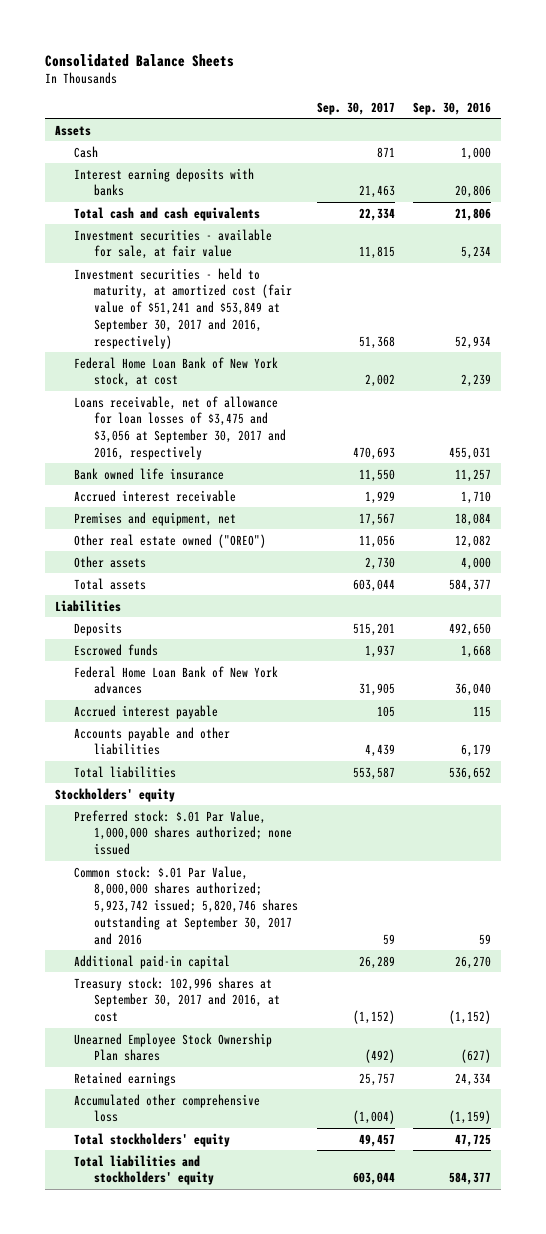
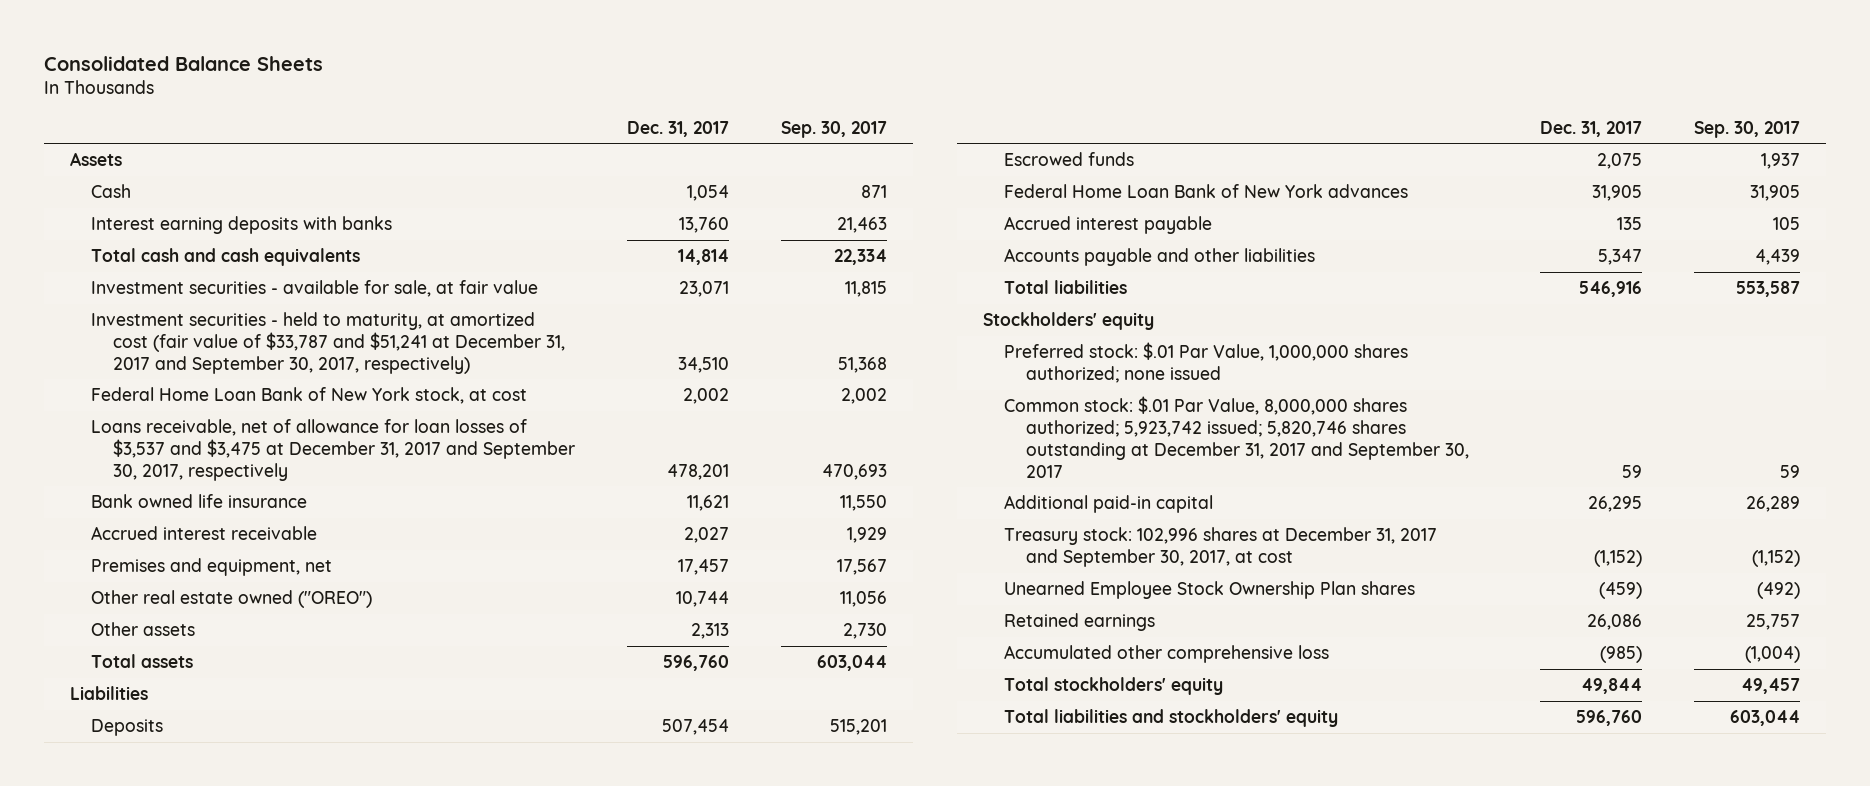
[413,101,492,115] Sep. 30, 2016 -> none
none -> [627,120,730,137] Dec. 31, 2017
[74,267,292,349] Investment securities - held to maturity, at amortized cost (fair value of $51,241 and $53,849 at September 30, 2017 and 2016, respectively) -> [91,311,566,374] Investment securities - held to maturity, at amortized cost (fair value of $33,787 and $51,241 at December 31, 2017 and September 30, 2017, respectively)
[74,395,286,460] Loans receivable, net of allowance for loan losses of $3,475 and $3,056 at September 30, 2017 and 2016, respectively -> [91,418,576,481] Loans receivable, net of allowance for loan losses of $3,537 and $3,475 at December 31, 2017 and September 30, 2017, respectively
[74,865,298,945] Common stock: $.01 Par Value, 8,000,000 shares authorized; 5,923,742 issued; 5,820,746 shares outstanding at September 30, 2017 and 2016 -> [1004,395,1470,478] Common stock: $.01 Par Value, 8,000,000 shares authorized; 5,923,742 issued; 5,820,746 shares outstanding at December 31, 2017 and September 30, 2017
[74,976,280,1023] Treasury stock: 102,996 shares at September 30, 2017 and 2016, at cost -> [1004,526,1438,567] Treasury stock: 102,996 shares at December 31, 2017 and September 30, 2017, at cost

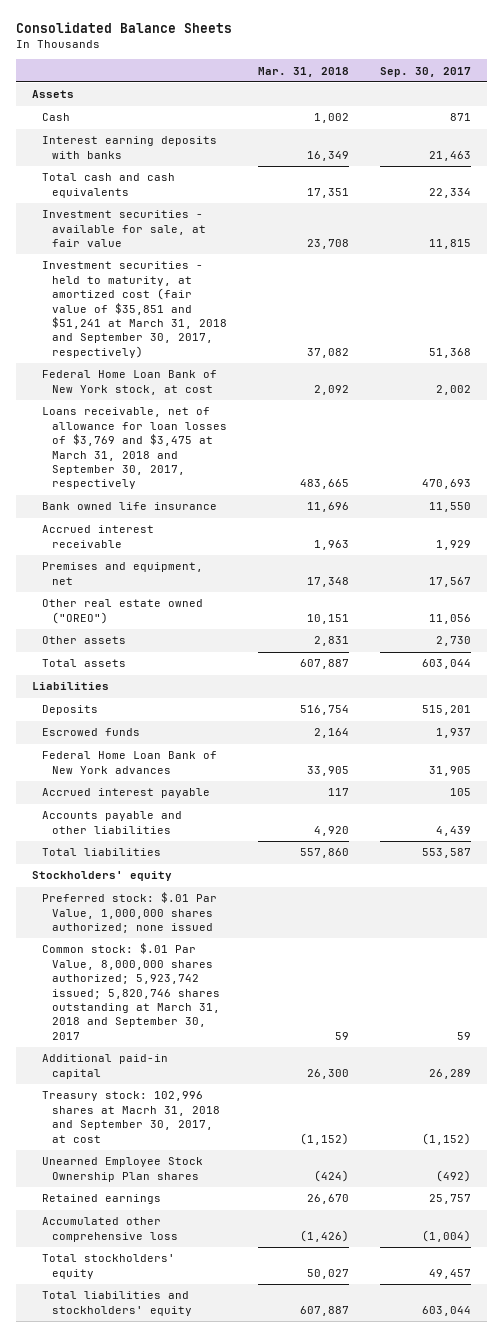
[627,120,730,137] Dec. 31, 2017 -> none
none -> [258,66,350,77] Mar. 31, 2018
[91,311,566,374] Investment securities - held to maturity, at amortized cost (fair value of $33,787 and $51,241 at December 31, 2017 and September 30, 2017, respectively) -> [41,261,227,358] Investment securities - held to maturity, at amortized cost (fair value of $35,851 and $51,241 at March 31, 2018 and September 30, 2017, respectively)
[91,418,576,481] Loans receivable, net of allowance for loan losses of $3,537 and $3,475 at December 31, 2017 and September 30, 2017, respectively -> [41,407,227,490] Loans receivable, net of allowance for loan losses of $3,769 and $3,475 at March 31, 2018 and September 30, 2017, respectively
[1004,395,1470,478] Common stock: $.01 Par Value, 8,000,000 shares authorized; 5,923,742 issued; 5,820,746 shares outstanding at December 31, 2017 and September 30, 2017 -> [41,943,220,1040] Common stock: $.01 Par Value, 8,000,000 shares authorized; 5,923,742 issued; 5,820,746 shares outstanding at March 31, 2018 and September 30, 2017
[1004,526,1438,567] Treasury stock: 102,996 shares at December 31, 2017 and September 30, 2017, at cost -> [41,1091,220,1143] Treasury stock: 102,996 shares at Macrh 31, 2018 and September 30, 2017, at cost

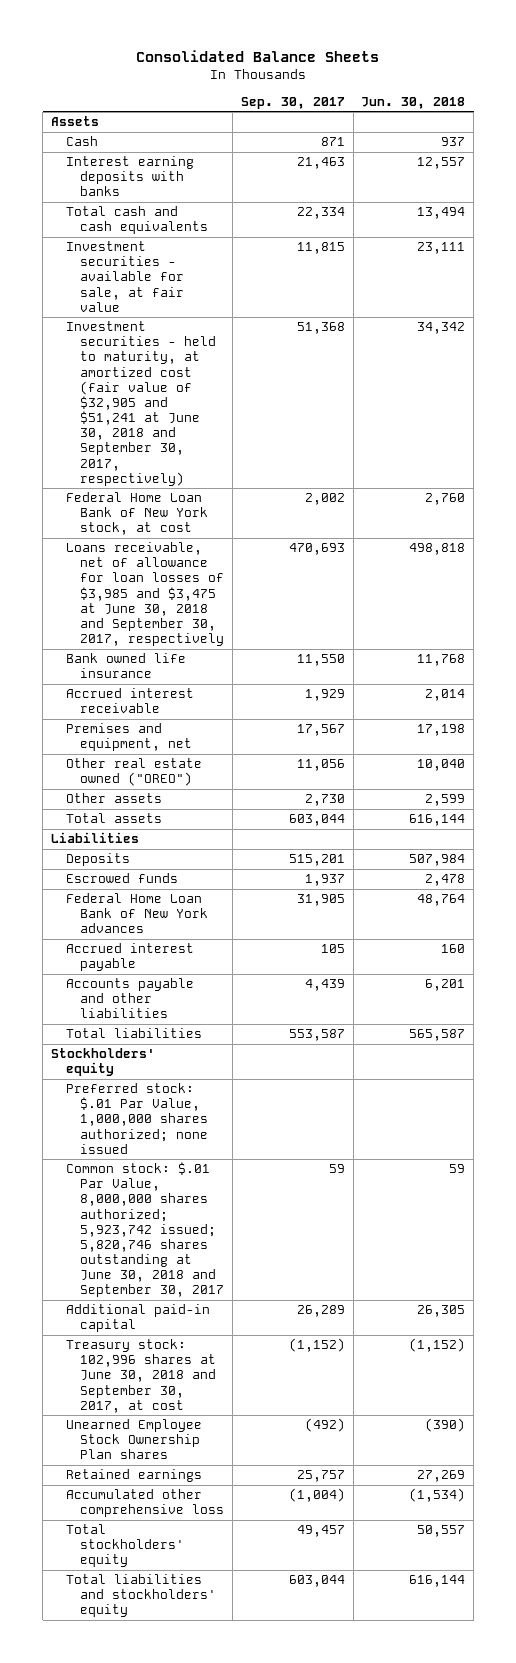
[258,66,350,77] Mar. 31, 2018 -> none
none -> [361,96,466,109] Jun. 30, 2018
[41,261,227,358] Investment securities - held to maturity, at amortized cost (fair value of $35,851 and $51,241 at March 31, 2018 and September 30, 2017, respectively) -> [65,321,217,486] Investment securities - held to maturity, at amortized cost (fair value of $32,905 and $51,241 at June 30, 2018 and September 30, 2017, respectively)
[41,407,227,490] Loans receivable, net of allowance for loan losses of $3,769 and $3,475 at March 31, 2018 and September 30, 2017, respectively -> [65,542,225,647] Loans receivable, net of allowance for loan losses of $3,985 and $3,475 at June 30, 2018 and September 30, 2017, respectively
[41,943,220,1040] Common stock: $.01 Par Value, 8,000,000 shares authorized; 5,923,742 issued; 5,820,746 shares outstanding at March 31, 2018 and September 30, 2017 -> [65,1162,225,1298] Common stock: $.01 Par Value, 8,000,000 shares authorized; 5,923,742 issued; 5,820,746 shares outstanding at June 30, 2018 and September 30, 2017
[41,1091,220,1143] Treasury stock: 102,996 shares at Macrh 31, 2018 and September 30, 2017, at cost -> [65,1339,217,1413] Treasury stock: 102,996 shares at June 30, 2018 and September 30, 2017, at cost

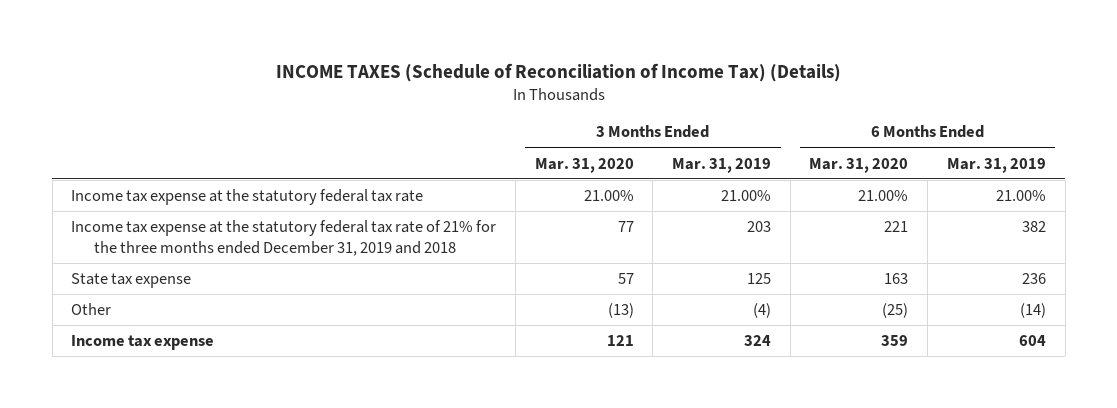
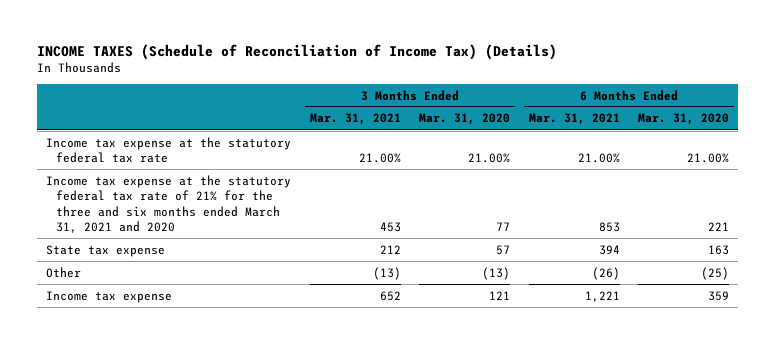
[672,157,772,173] Mar. 31, 2019 -> none
[946,157,1046,173] Mar. 31, 2019 -> none
none -> [309,113,401,126] Mar. 31, 2021
none -> [528,113,620,126] Mar. 31, 2021
[71,219,497,257] Income tax expense at the statutory federal tax rate of 21% for the three months ended December 31, 2019 and 2018 -> [46,174,292,234] Income tax expense at the statutory federal tax rate of 21% for the three and six months ended March 31, 2021 and 2020

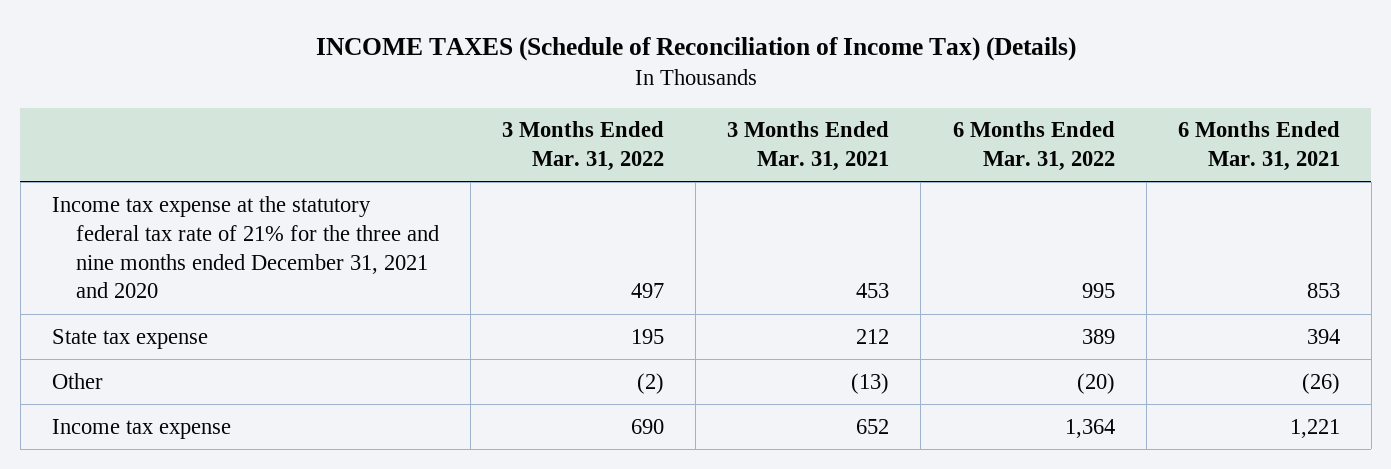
[419,113,511,126] Mar. 31, 2020 -> none
[638,113,730,126] Mar. 31, 2020 -> none
none -> [502,121,665,172] 3 Months Ended Mar. 31, 2022
none -> [952,121,1115,172] 6 Months Ended Mar. 31, 2022
[46,136,292,164] Income tax expense at the statutory federal tax rate -> none
[46,174,292,234] Income tax expense at the statutory federal tax rate of 21% for the three and six months ended March 31, 2021 and 2020 -> [51,195,440,299] Income tax expense at the statutory federal tax rate of 21% for the three and nine months ended December 31, 2021 and 2020

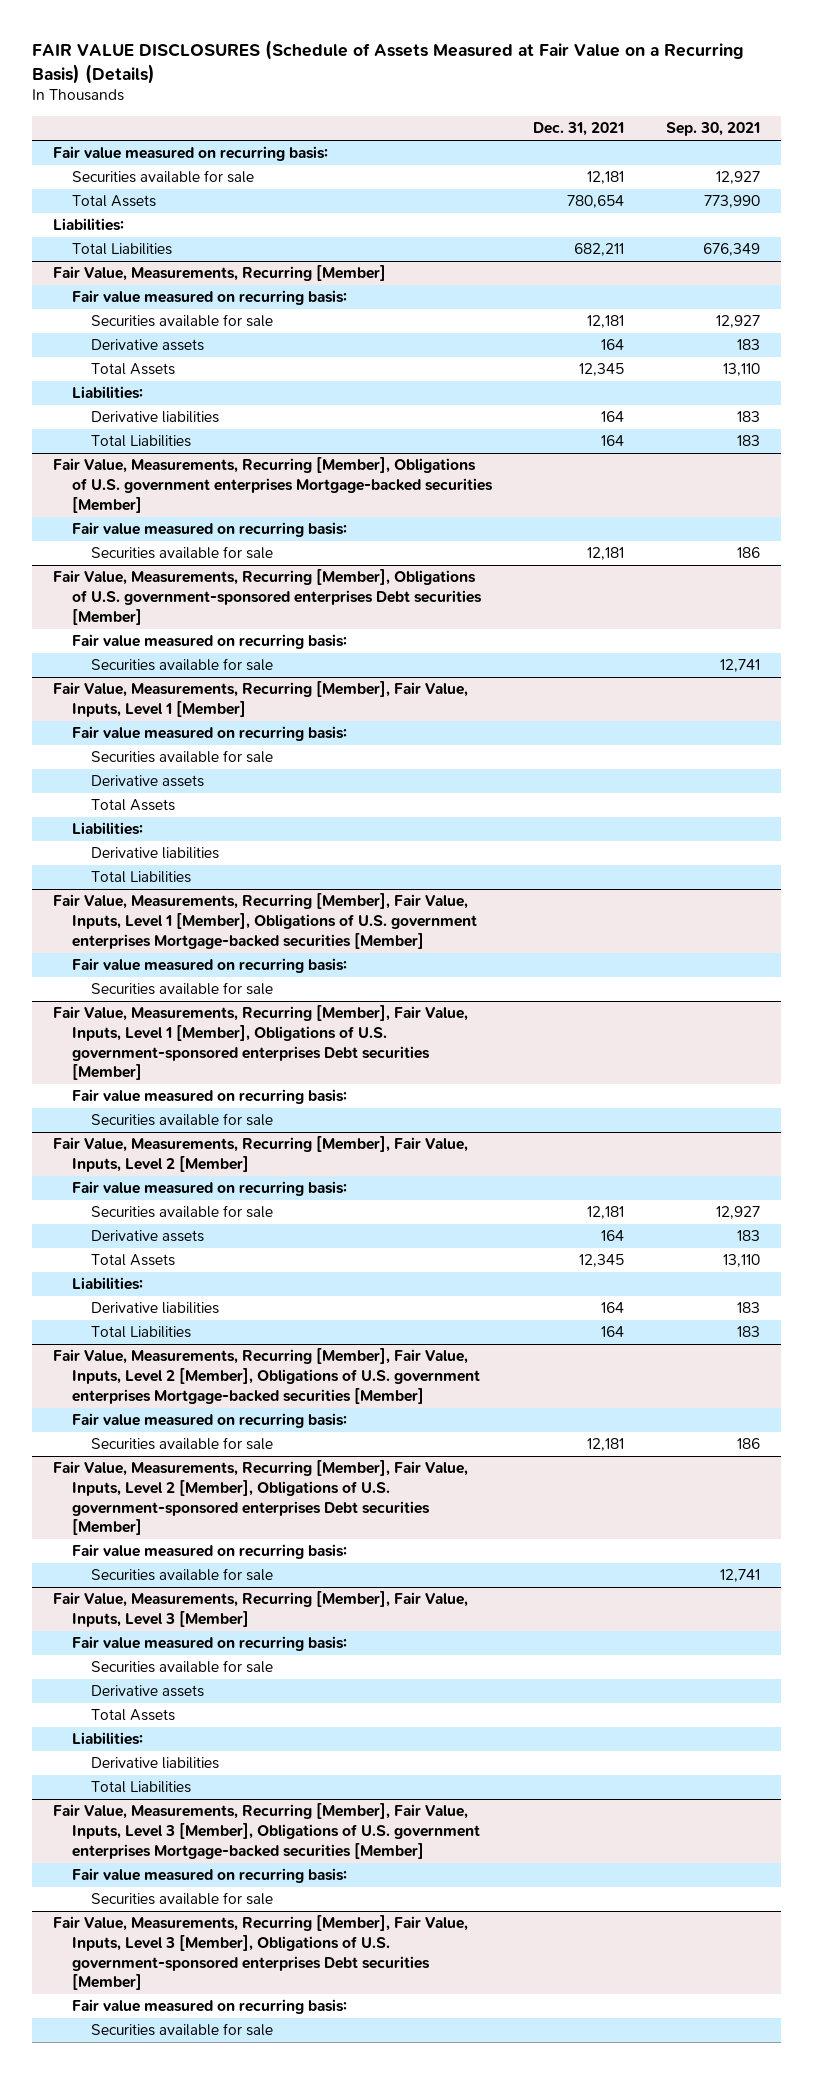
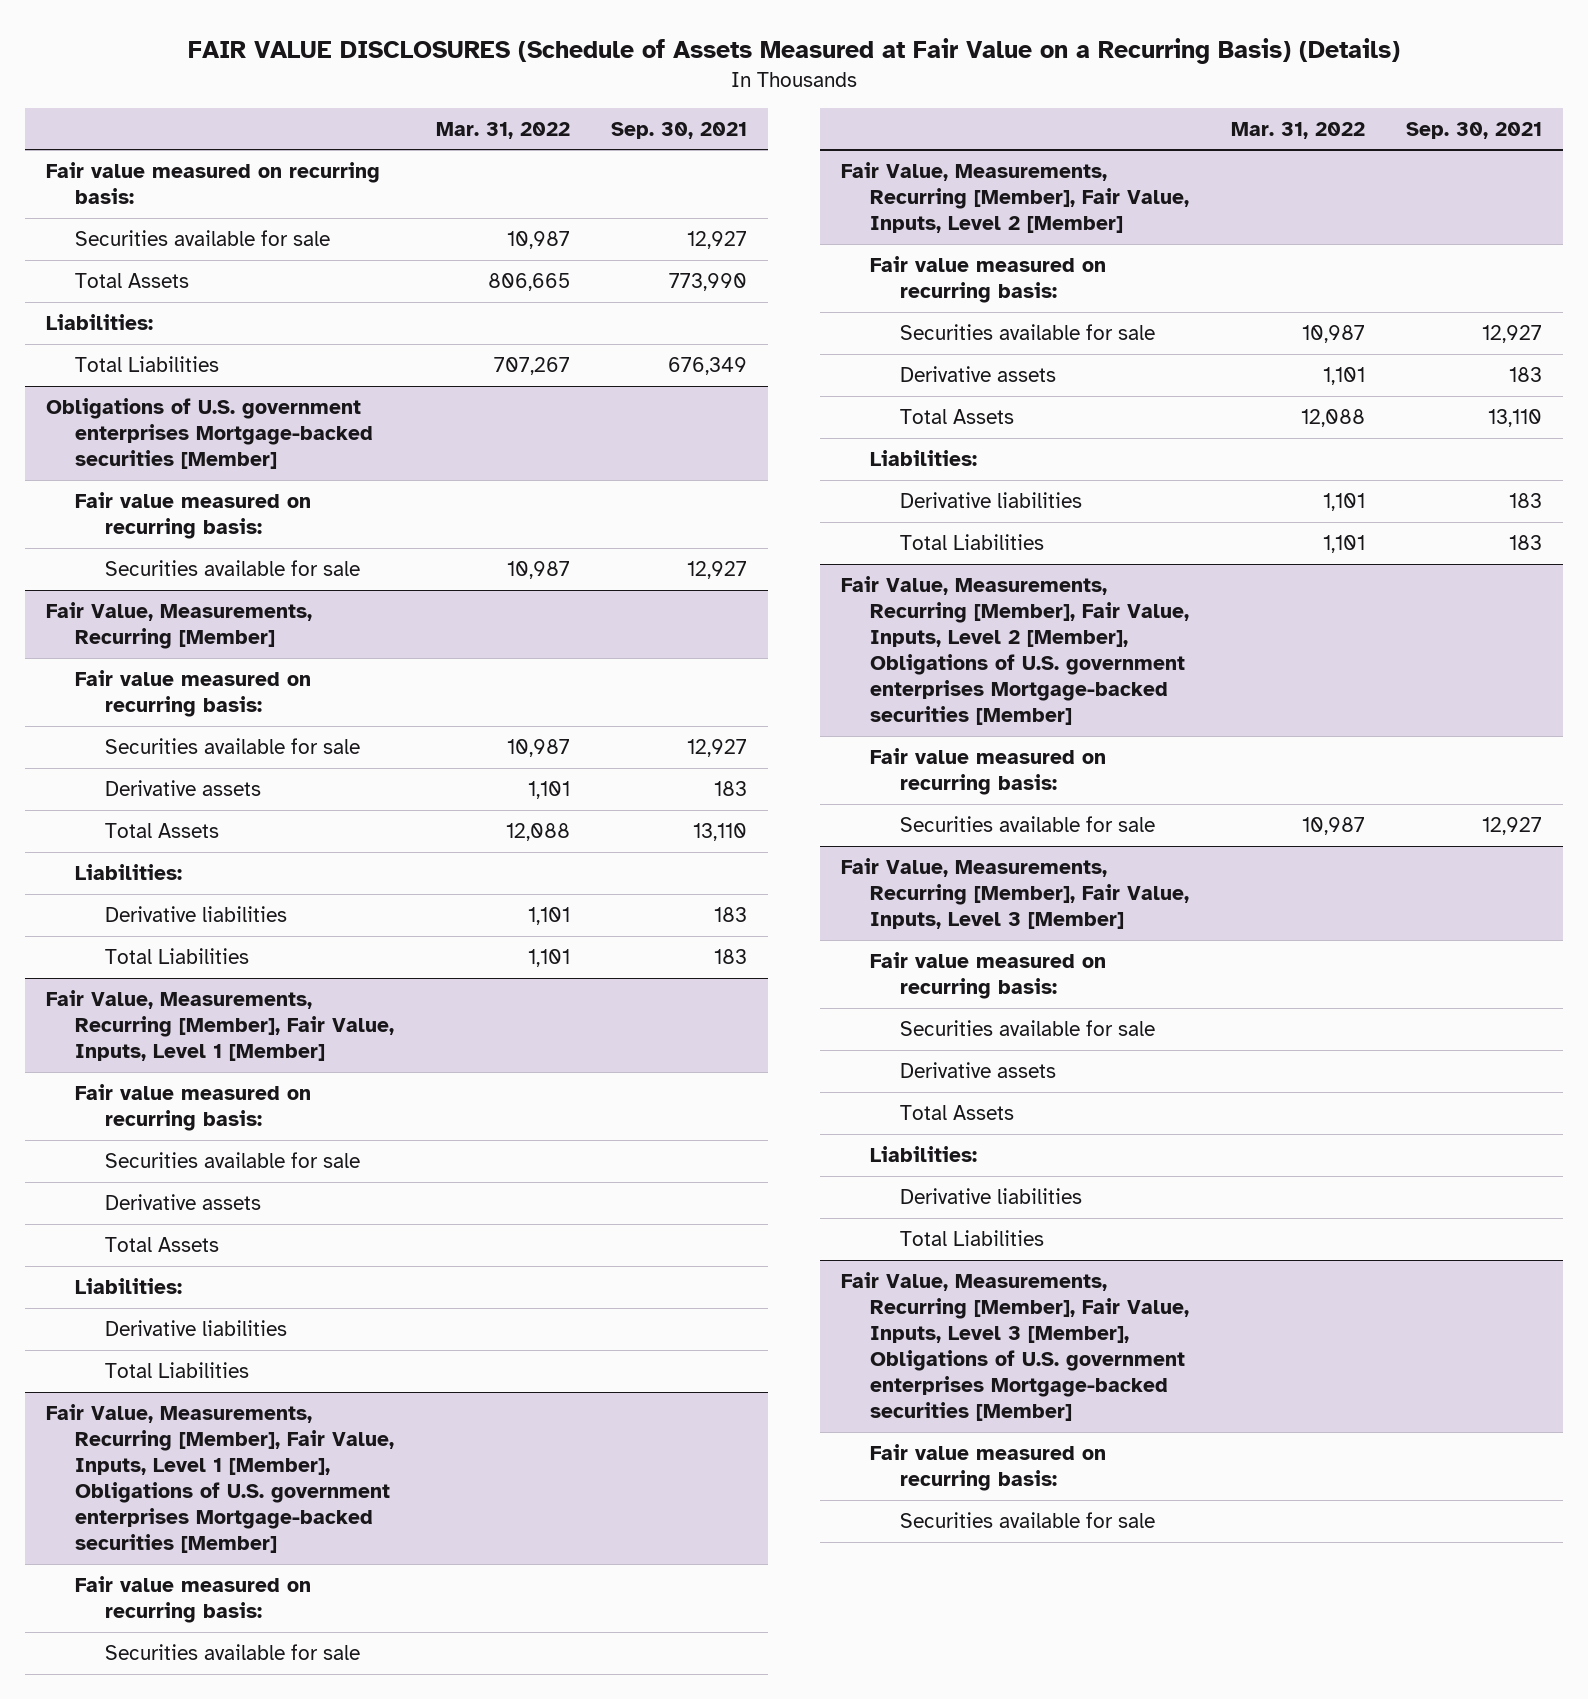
[533,122,625,137] Dec. 31, 2021 -> none
none -> [435,121,570,139] Mar. 31, 2022
none -> [45,398,374,470] Obligations of U.S. government enterprises Mortgage-backed securities [Member]
none -> [75,492,312,540] Fair value measured on recurring basis:
none -> [104,560,360,577] Securities available for sale
[53,457,493,513] Fair Value, Measurements, Recurring [Member], Obligations of U.S. government enterprises Mortgage-backed securities [Member] -> none
[71,522,347,538] Fair value measured on recurring basis: -> none
[90,546,273,560] Securities available for sale -> none
[53,569,482,625] Fair Value, Measurements, Recurring [Member], Obligations of U.S. government-sponsored enterprises Debt securities [Member] -> none
[71,634,347,650] Fair value measured on recurring basis: -> none
[90,658,273,672] Securities available for sale -> none
[53,1005,469,1081] Fair Value, Measurements, Recurring [Member], Fair Value, Inputs, Level 1 [Member], Obligations of U.S. government-sponsored enterprises Debt securities [Member] -> none
[71,1089,347,1105] Fair value measured on recurring basis: -> none
[90,1113,273,1127] Securities available for sale -> none
[53,1460,469,1536] Fair Value, Measurements, Recurring [Member], Fair Value, Inputs, Level 2 [Member], Obligations of U.S. government-sponsored enterprises Debt securities [Member] -> none
[71,1544,347,1560] Fair value measured on recurring basis: -> none
[90,1568,273,1582] Securities available for sale -> none
[736,1438,760,1450] 186 -> [1482,817,1543,836] 12,927
[53,1915,469,1991] Fair Value, Measurements, Recurring [Member], Fair Value, Inputs, Level 3 [Member], Obligations of U.S. government-sponsored enterprises Debt securities [Member] -> none
[71,1999,347,2015] Fair value measured on recurring basis: -> none
[90,2023,273,2037] Securities available for sale -> none

